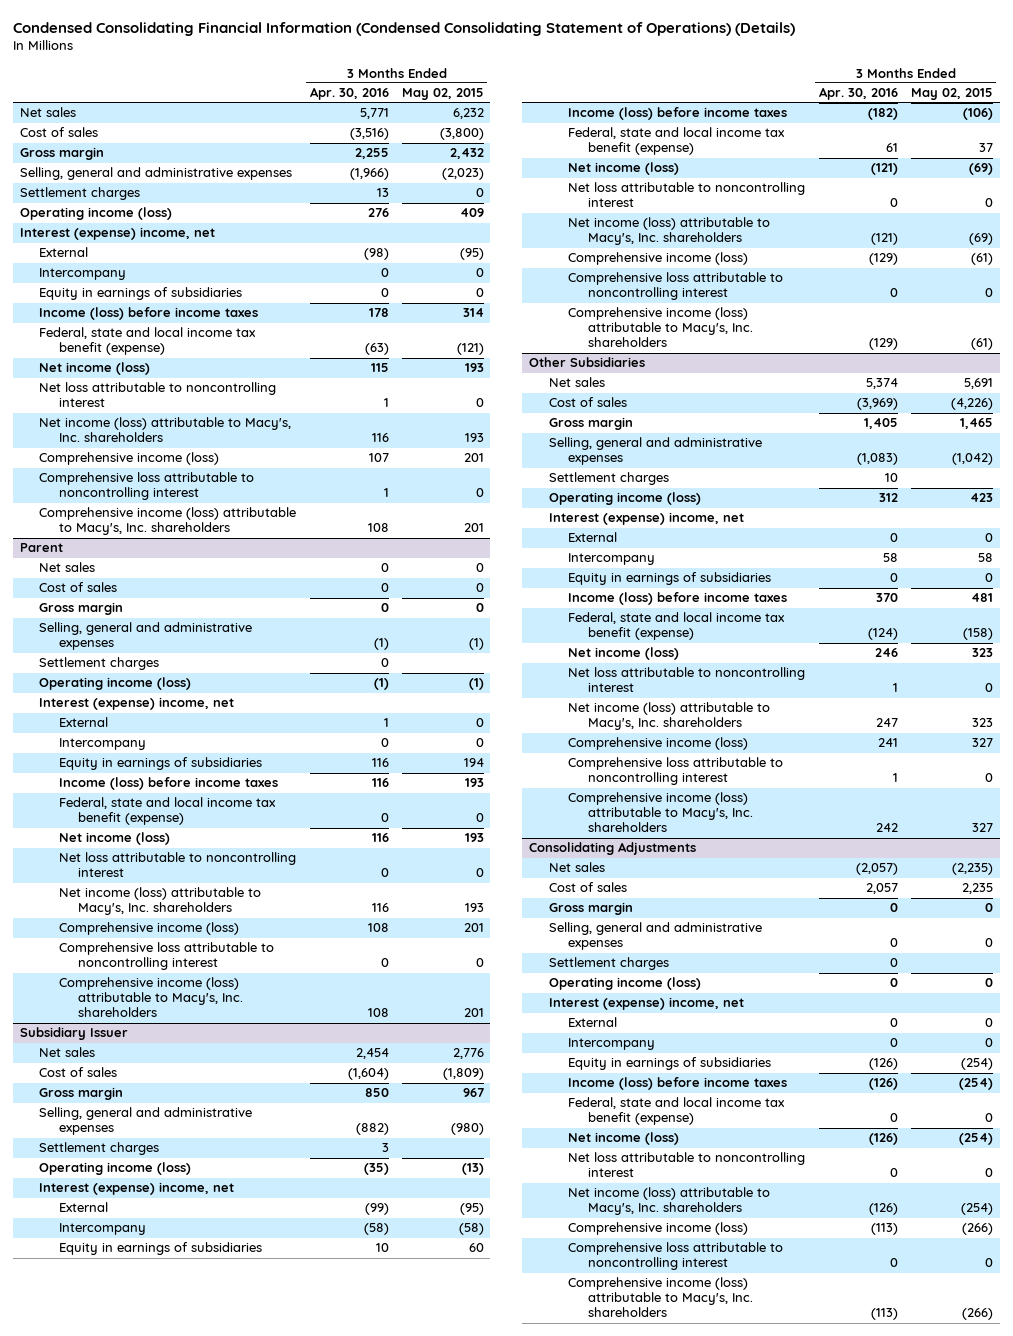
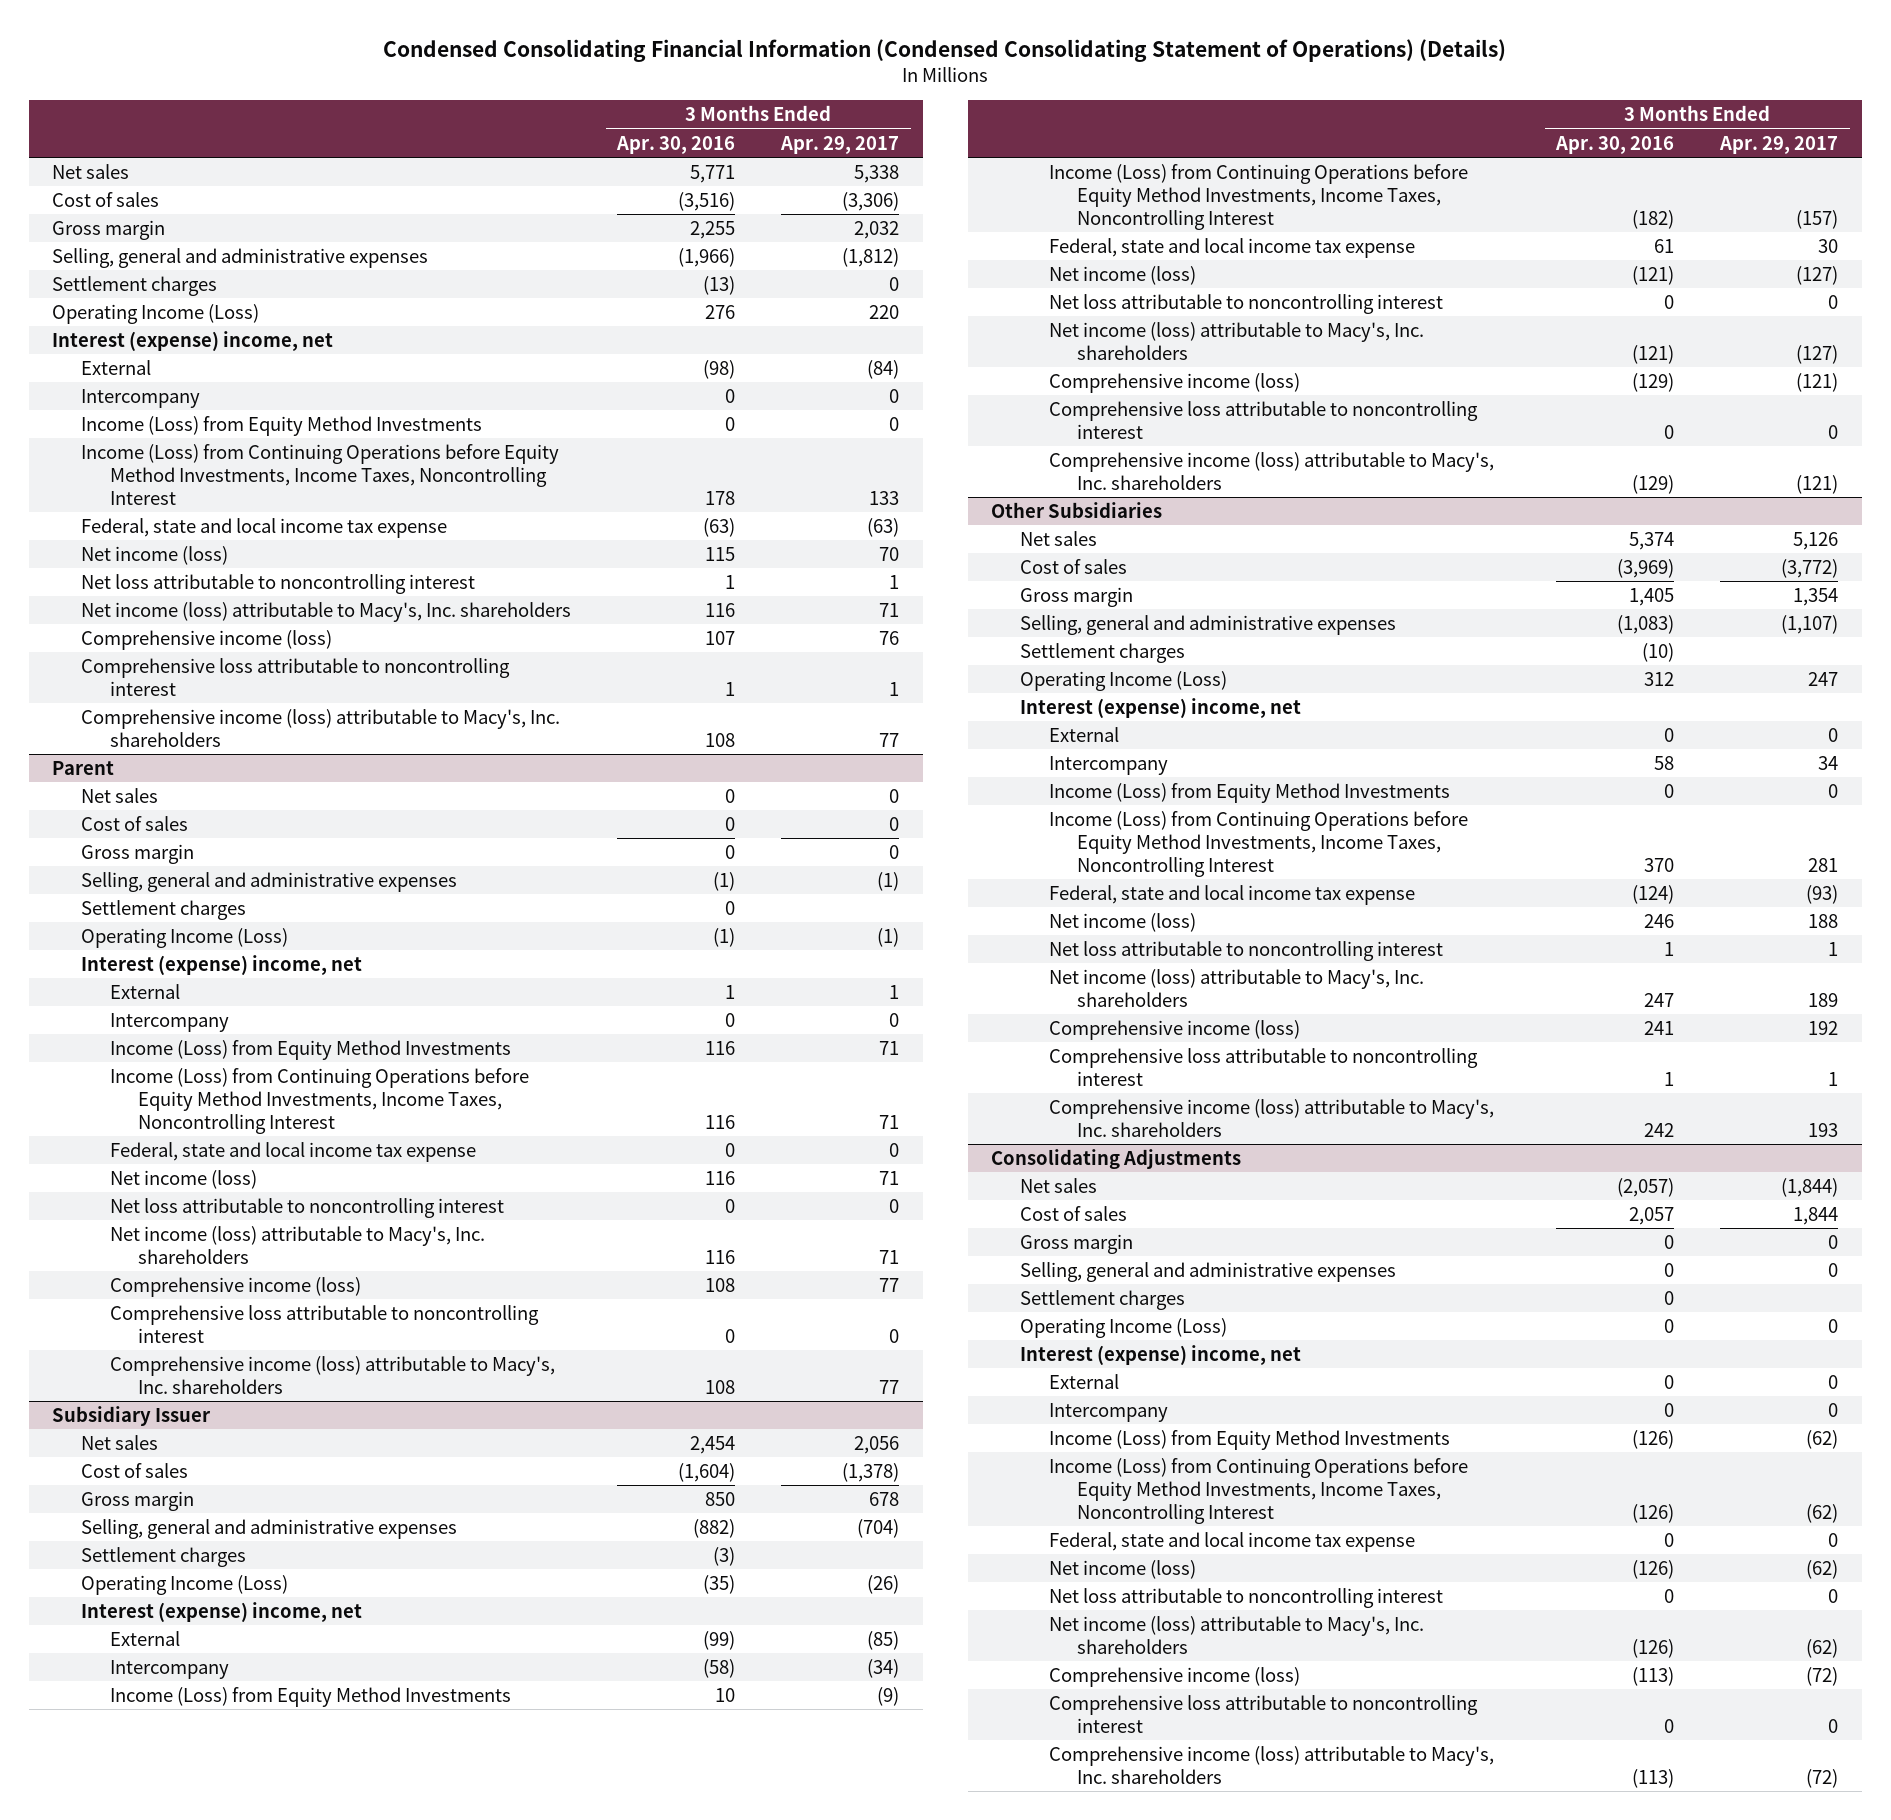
[401,88,484,101] May 02, 2015 -> none
none -> [780,135,900,154] Apr. 29, 2017
[376,188,389,198] 13 -> [703,275,736,295] (13)
[19,207,172,221] Operating income (loss) -> [52,303,260,324] Operating Income (Loss)
[39,287,243,301] Equity in earnings of subsidiaries -> [80,415,482,436] Income (Loss) from Equity Method Investments
[39,307,259,321] Income (loss) before income taxes -> [80,443,559,505] Income (Loss) from Continuing Operations before Equity Method Investments, Income Taxes, Noncontrolling Interest
[39,327,257,356] Federal, state and local income tax benefit (expense) -> [80,517,447,538] Federal, state and local income tax expense
[39,677,192,691] Operating income (loss) -> [80,927,288,948] Operating Income (Loss)
[58,757,262,771] Equity in earnings of subsidiaries -> [109,1039,511,1060] Income (Loss) from Equity Method Investments
[58,777,278,791] Income (loss) before income taxes -> [109,1067,529,1134] Income (Loss) from Continuing Operations before Equity Method Investments, Income Taxes, Noncontrolling Interest
[58,797,276,826] Federal, state and local income tax benefit (expense) -> [109,1141,476,1162] Federal, state and local income tax expense
[381,1143,389,1153] 3 -> [713,1546,736,1566] (3)
[39,1162,192,1176] Operating income (loss) -> [80,1574,288,1595] Operating Income (Loss)
[58,1242,262,1256] Equity in earnings of subsidiaries -> [109,1686,511,1707] Income (Loss) from Equity Method Investments
[568,107,788,121] Income (loss) before income taxes -> [1048,163,1468,230] Income (Loss) from Continuing Operations before Equity Method Investments, Income Taxes, Noncontrolling Interest
[568,127,786,156] Federal, state and local income tax benefit (expense) -> [1048,237,1415,258] Federal, state and local income tax expense
[884,473,898,483] 10 -> [1642,642,1675,662] (10)
[548,492,701,506] Operating income (loss) -> [1019,670,1227,691] Operating Income (Loss)
[568,572,772,586] Equity in earnings of subsidiaries -> [1048,782,1450,803] Income (Loss) from Equity Method Investments
[568,592,788,606] Income (loss) before income taxes -> [1048,810,1468,877] Income (Loss) from Continuing Operations before Equity Method Investments, Income Taxes, Noncontrolling Interest
[568,612,786,641] Federal, state and local income tax benefit (expense) -> [1048,884,1415,905] Federal, state and local income tax expense
[548,977,701,991] Operating income (loss) -> [1019,1317,1227,1338] Operating Income (Loss)
[568,1057,772,1071] Equity in earnings of subsidiaries -> [1048,1429,1450,1450] Income (Loss) from Equity Method Investments
[568,1077,788,1091] Income (loss) before income taxes -> [1048,1457,1468,1524] Income (Loss) from Continuing Operations before Equity Method Investments, Income Taxes, Noncontrolling Interest
[568,1097,786,1126] Federal, state and local income tax benefit (expense) -> [1048,1531,1415,1552] Federal, state and local income tax expense

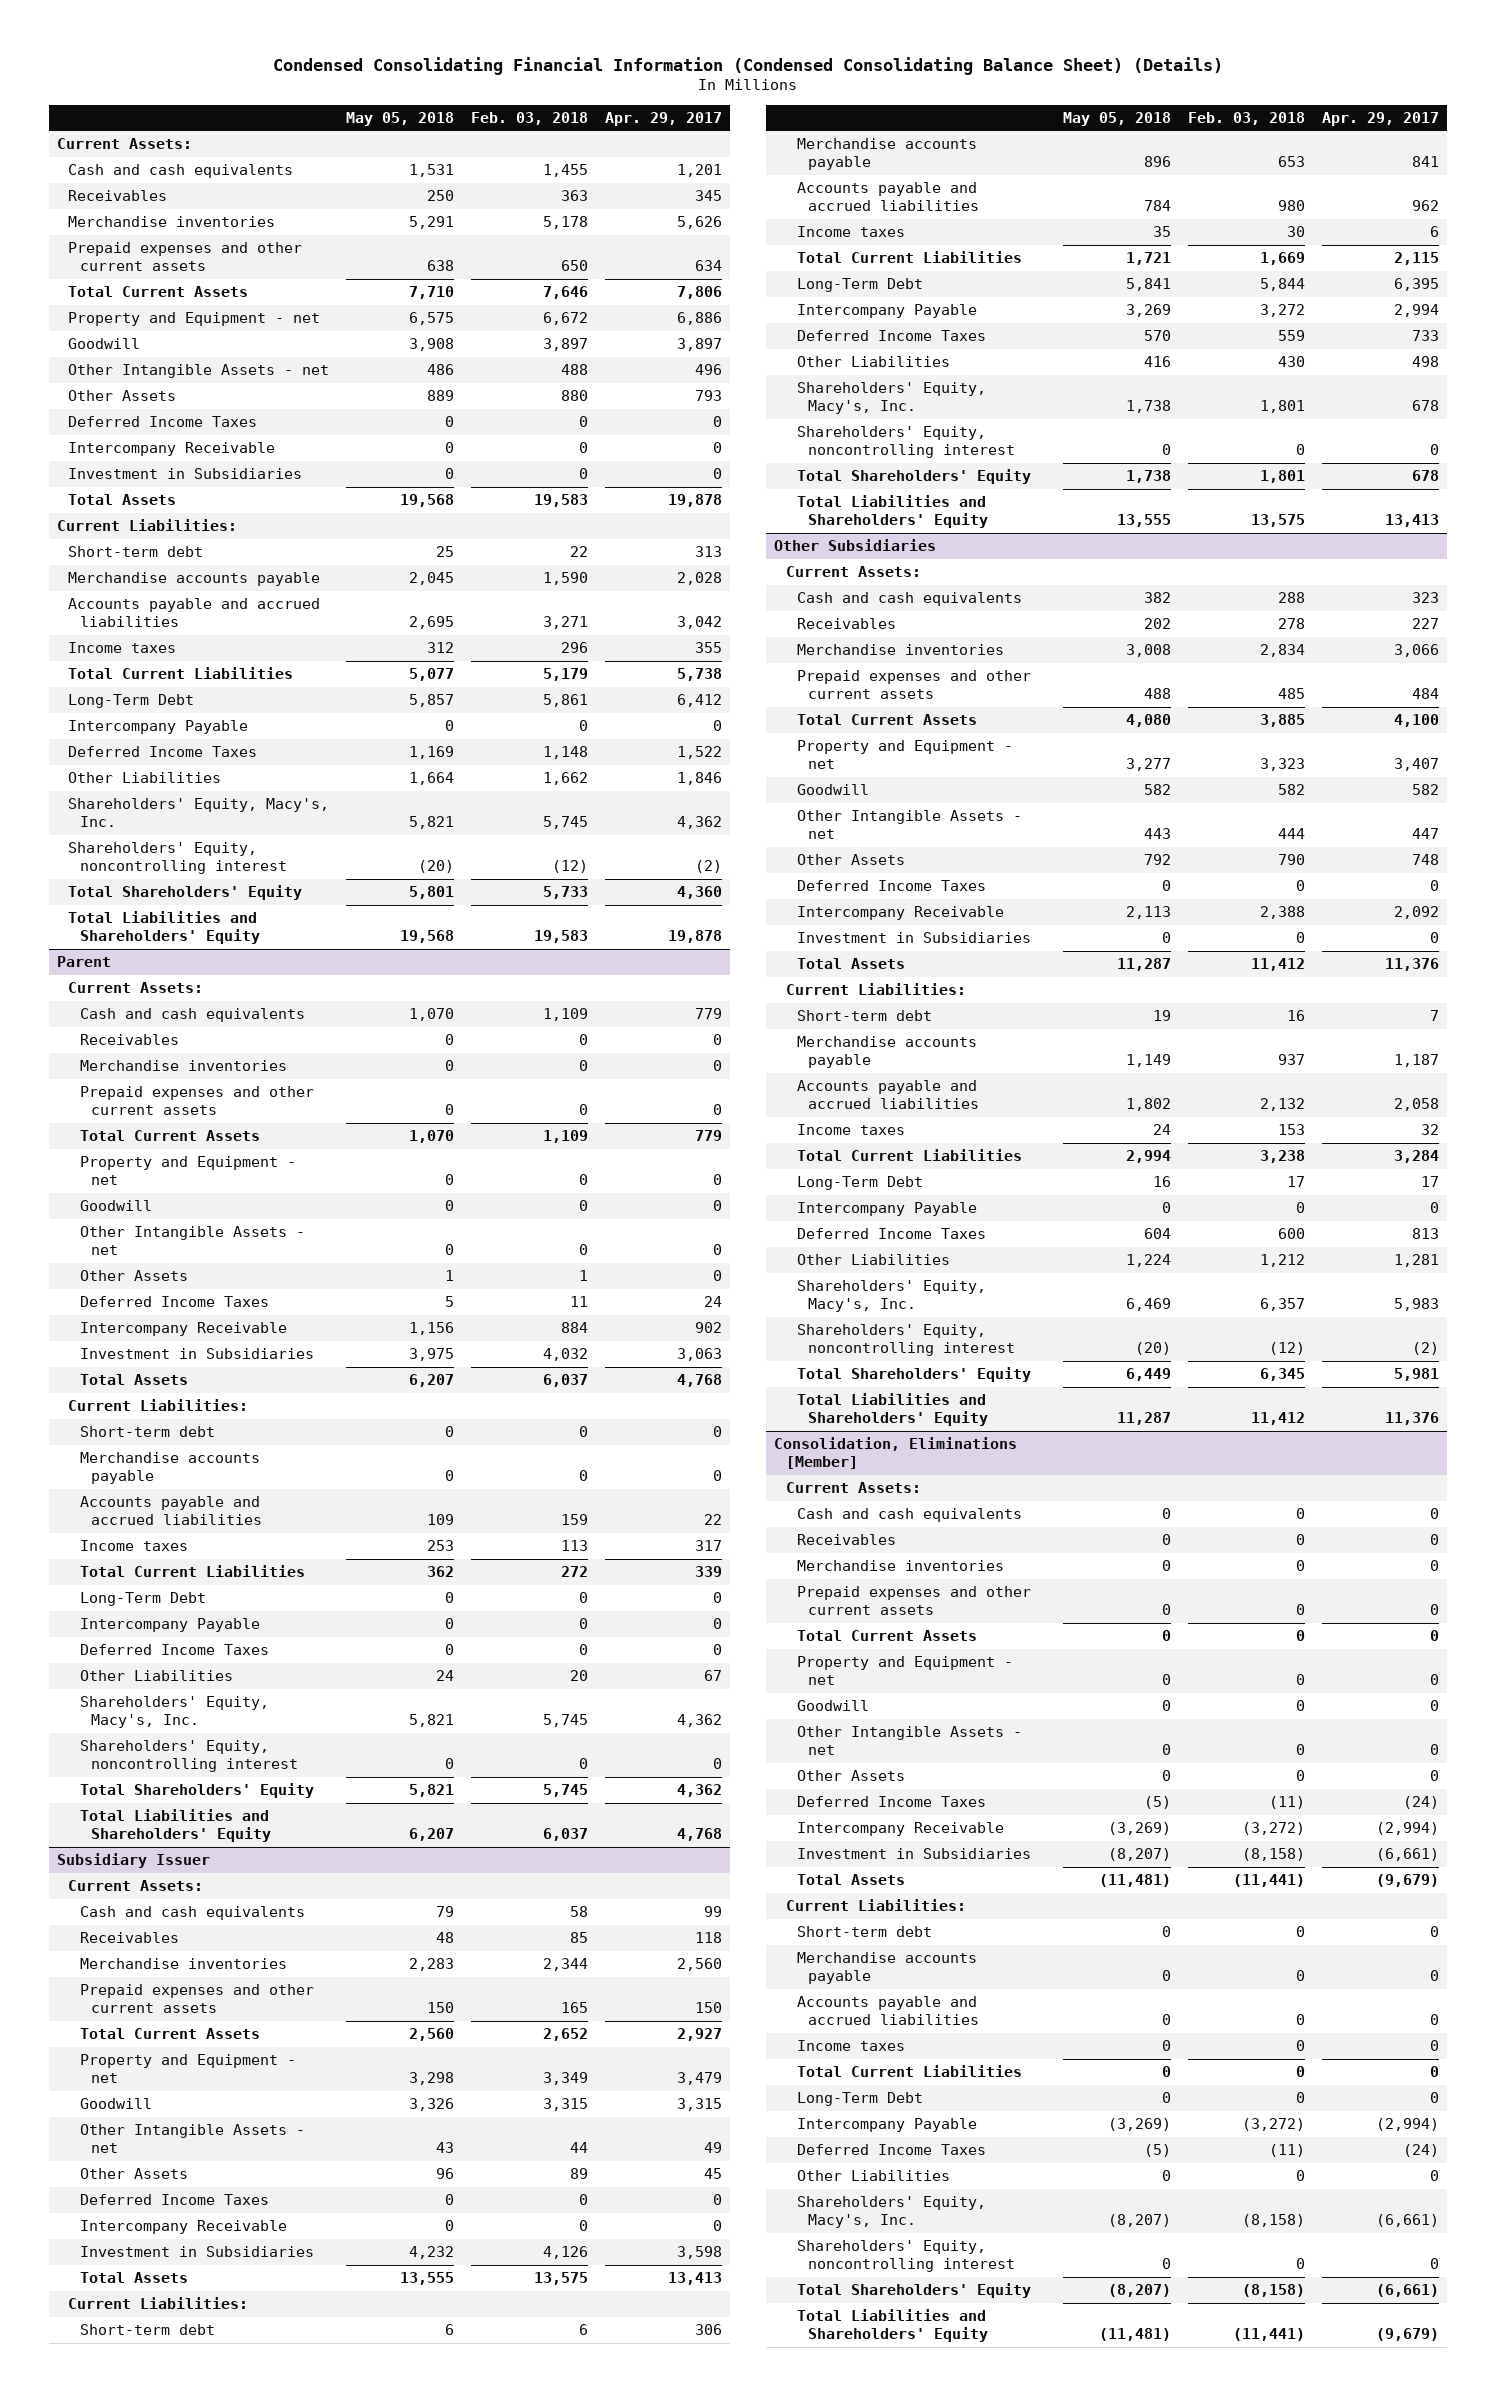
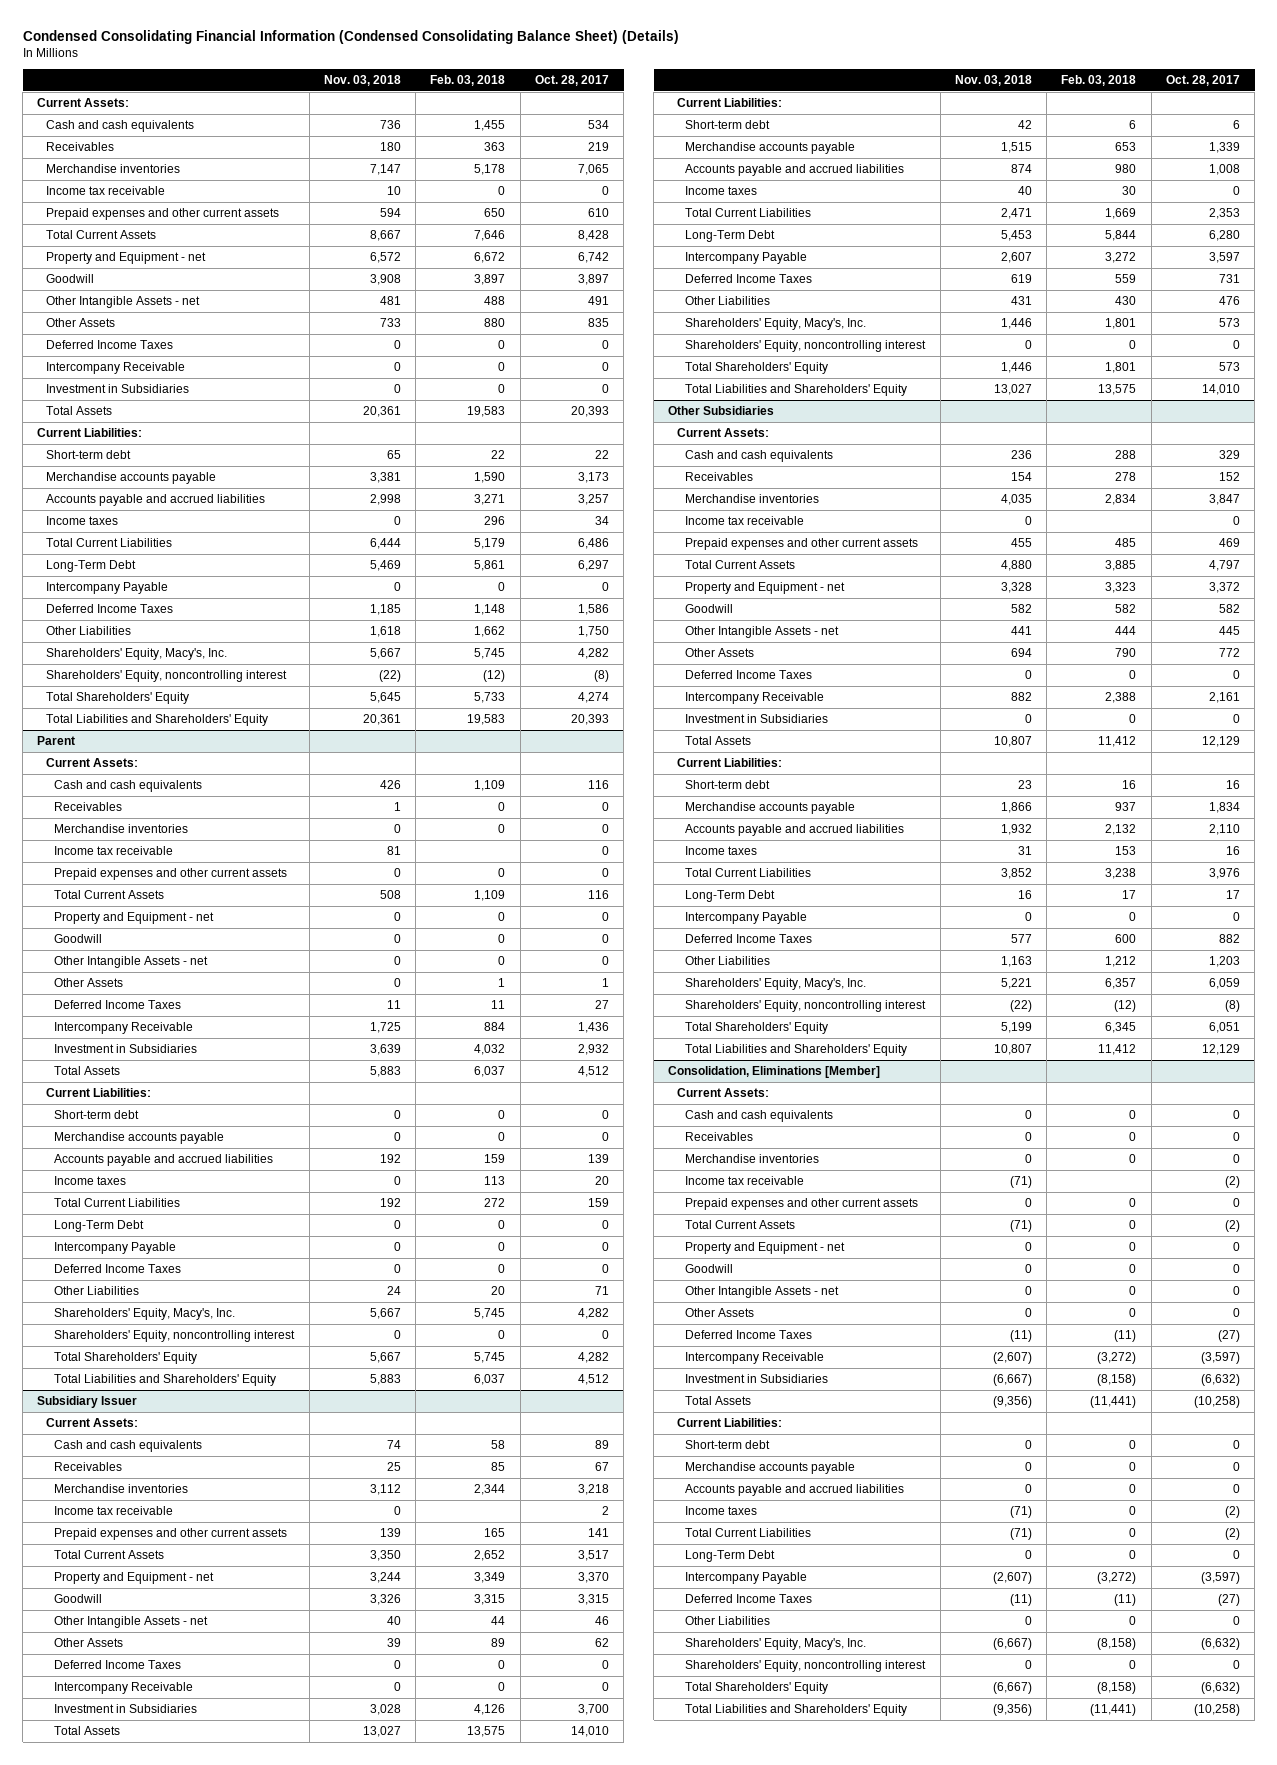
[346,111,455,126] May 05, 2018 -> none
[604,111,722,126] Apr. 29, 2017 -> none
none -> [323,74,401,86] Nov. 03, 2018
none -> [535,74,610,86] Oct. 28, 2017
none -> [45,186,165,196] Income tax receivable
none -> [54,846,174,856] Income tax receivable
none -> [54,1506,174,1516] Income tax receivable
none -> [685,516,805,526] Income tax receivable
none -> [685,1176,805,1186] Income tax receivable

